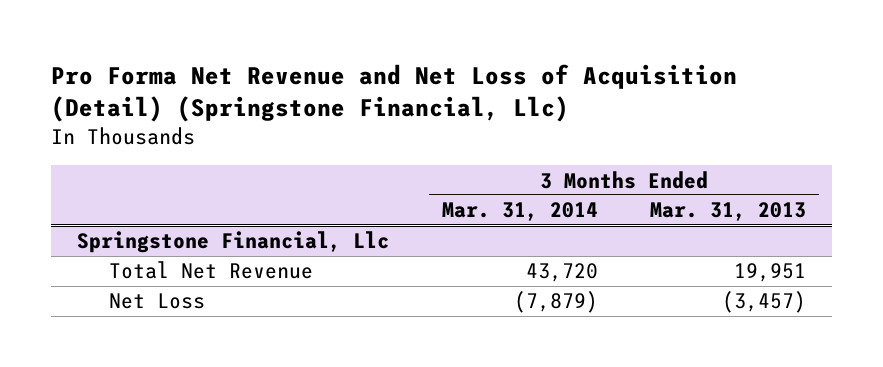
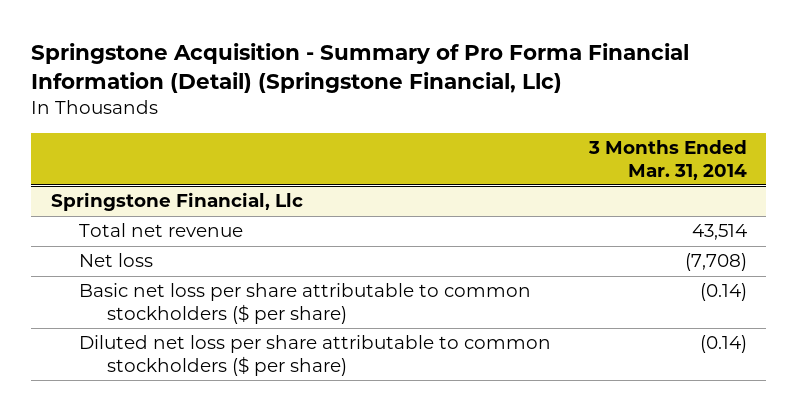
[51,63,738,123] Pro Forma Net Revenue and Net Loss of Acquisition (Detail) (Springstone Financial, Llc) -> [31,43,690,94] Springstone Acquisition - Summary of Pro Forma Financial Information (Detail) (Springstone Financial, Llc)
[650,202,807,222] Mar. 31, 2013 -> none
[108,261,313,280] Total Net Revenue -> [78,223,243,238] Total net revenue
[525,263,598,283] 43,720 -> [692,224,748,241] 43,514
[108,293,205,310] Net Loss -> [78,253,153,268] Net loss
[513,291,598,314] (7,879) -> [685,253,748,272] (7,708)
none -> [78,283,531,324] Basic net loss per share attributable to common stockholders ($ per share)
none -> [78,335,551,376] Diluted net loss per share attributable to common stockholders ($ per share)

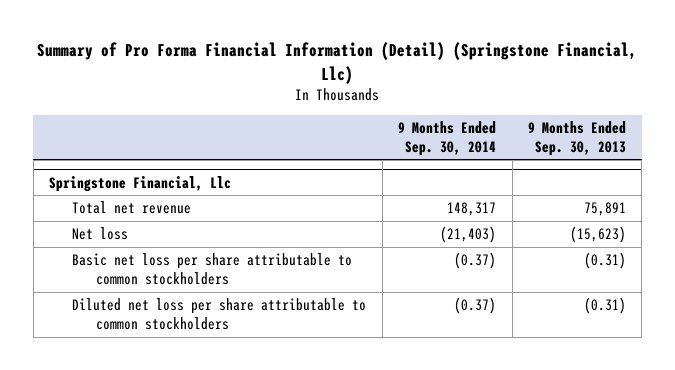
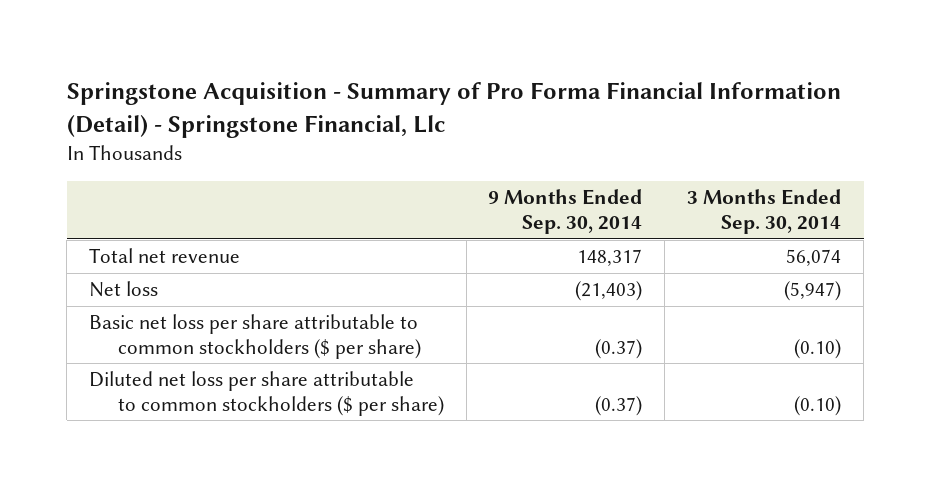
[37,42,638,84] Summary of Pro Forma Financial Information (Detail) (Springstone Financial, Llc) -> [66,82,841,138] Springstone Acquisition - Summary of Pro Forma Financial Information (Detail) - Springstone Financial, Llc
[527,121,626,156] 9 Months Ended Sep. 30, 2013 -> none
none -> [687,189,842,234] 3 Months Ended Sep. 30, 2014
[48,175,231,192] Springstone Financial, Llc -> none
[72,253,353,285] Basic net loss per share attributable to common stockholders -> [88,314,421,359] Basic net loss per share attributable to common stockholders ($ per share)
[72,298,367,330] Diluted net loss per share attributable to common stockholders -> [88,371,444,416] Diluted net loss per share attributable to common stockholders ($ per share)

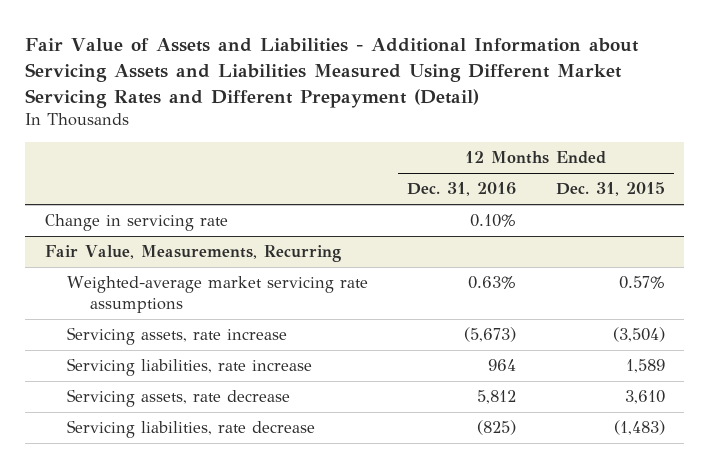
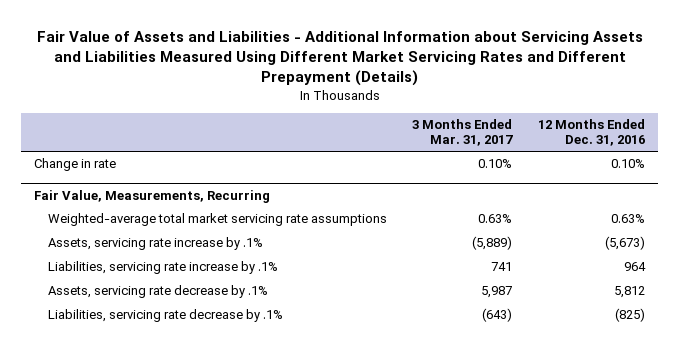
[25,37,640,108] Fair Value of Assets and Liabilities - Additional Information about Servicing Assets and Liabilities Measured Using Different Market Servicing Rates and Different Prepayment (Detail) -> [36,30,643,87] Fair Value of Assets and Liabilities - Additional Information about Servicing Assets and Liabilities Measured Using Different Market Servicing Rates and Different Prepayment (Details)
[555,182,665,197] Dec. 31, 2015 -> none
none -> [412,119,514,147] 3 Months Ended Mar. 31, 2017
[44,214,228,232] Change in servicing rate -> [34,158,117,172] Change in rate
[67,276,369,314] Weighted-average market servicing rate assumptions -> [47,213,387,227] Weighted-average total market servicing rate assumptions
[67,327,288,346] Servicing assets, rate increase -> [47,237,263,251] Assets, servicing rate increase by .1%
[67,358,313,377] Servicing liabilities, rate increase -> [47,261,278,275] Liabilities, servicing rate increase by .1%
[67,389,291,408] Servicing assets, rate decrease -> [47,285,268,299] Assets, servicing rate decrease by .1%
[67,420,316,439] Servicing liabilities, rate decrease -> [47,309,283,323] Liabilities, servicing rate decrease by .1%

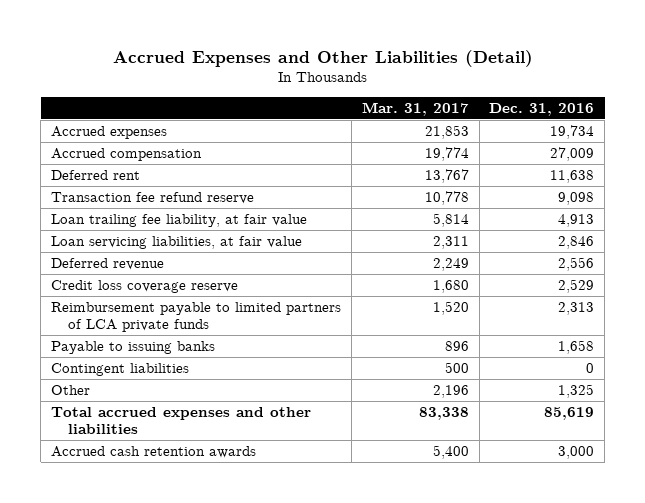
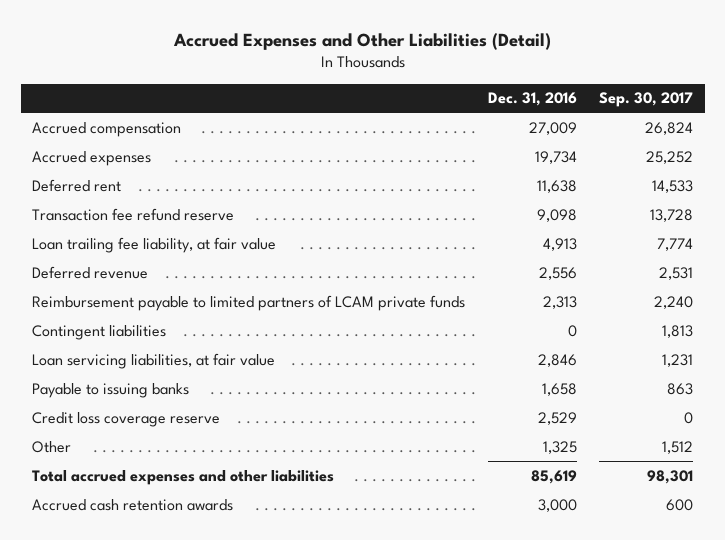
[361,101,469,116] Mar. 31, 2017 -> none
none -> [599,92,694,108] Sep. 30, 2017
[51,125,168,139] Accrued expenses -> [31,150,151,166] Accrued expenses
[51,301,342,333] Reimbursement payable to limited partners of LCA private funds -> [31,294,465,311] Reimbursement payable to limited partners of LCAM private funds
[51,235,303,249] Loan servicing liabilities, at fair value -> [31,352,275,369] Loan servicing liabilities, at fair value
[51,340,216,354] Payable to issuing banks -> [31,382,189,398] Payable to issuing banks
[51,279,239,293] Credit loss coverage reserve -> [31,411,220,427] Credit loss coverage reserve

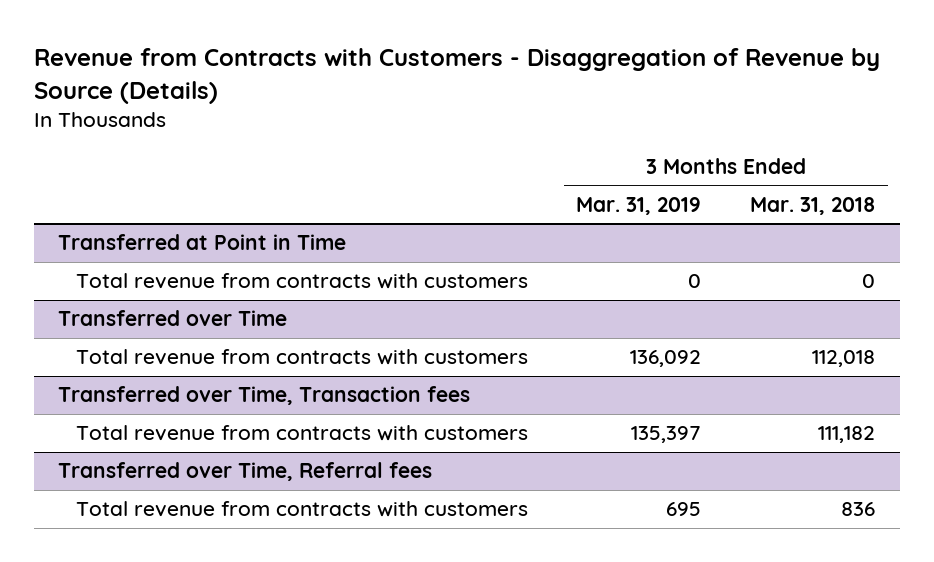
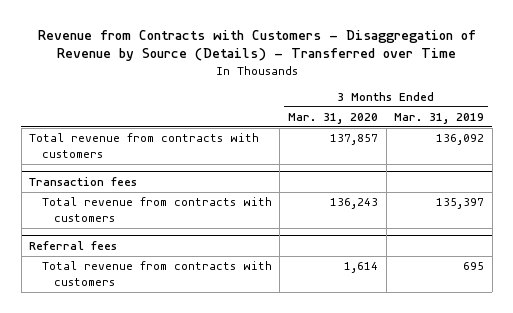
[33,48,880,104] Revenue from Contracts with Customers - Disaggregation of Revenue by Source (Details) -> [37,29,476,62] Revenue from Contracts with Customers - Disaggregation of Revenue by Source (Details) - Transferred over Time
[750,197,876,216] Mar. 31, 2018 -> none
none -> [288,112,379,124] Mar. 31, 2020
[58,234,347,251] Transferred at Point in Time -> none
[75,273,528,290] Total revenue from contracts with customers -> none
[58,310,288,327] Transferred over Time -> none
[58,386,471,406] Transferred over Time, Transaction fees -> none
none -> [29,176,138,186] Transaction fees
[58,462,433,482] Transferred over Time, Referral fees -> none
none -> [29,240,118,250] Referral fees

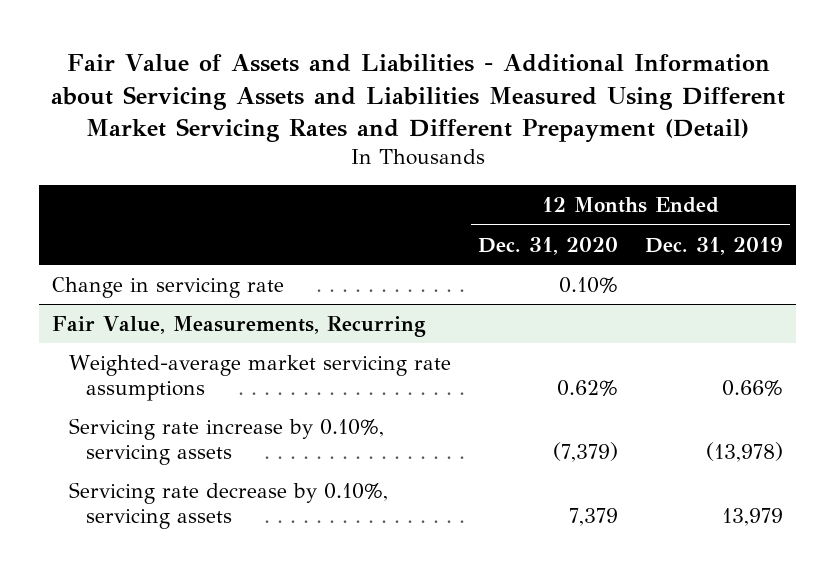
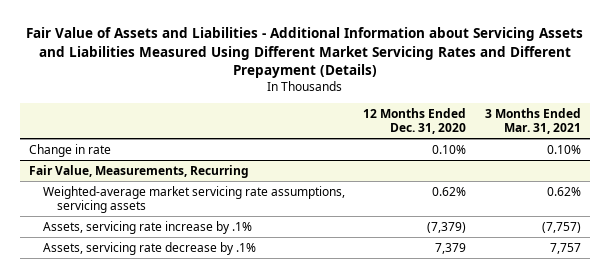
[50,54,785,144] Fair Value of Assets and Liabilities - Additional Information about Servicing Assets and Liabilities Measured Using Different Market Servicing Rates and Different Prepayment (Detail) -> [25,27,583,79] Fair Value of Assets and Liabilities - Additional Information about Servicing Assets and Liabilities Measured Using Different Market Servicing Rates and Different Prepayment (Details)
[644,236,783,255] Dec. 31, 2019 -> none
none -> [484,107,581,134] 3 Months Ended Mar. 31, 2021
[52,276,285,298] Change in servicing rate -> [29,143,112,157] Change in rate
[69,354,452,402] Weighted-average market servicing rate assumptions -> [43,185,346,213] Weighted-average market servicing rate assumptions, servicing assets
[69,417,385,466] Servicing rate increase by 0.10%, servicing assets -> [43,220,253,234] Assets, servicing rate increase by .1%
[69,481,389,530] Servicing rate decrease by 0.10%, servicing assets -> [43,241,257,255] Assets, servicing rate decrease by .1%

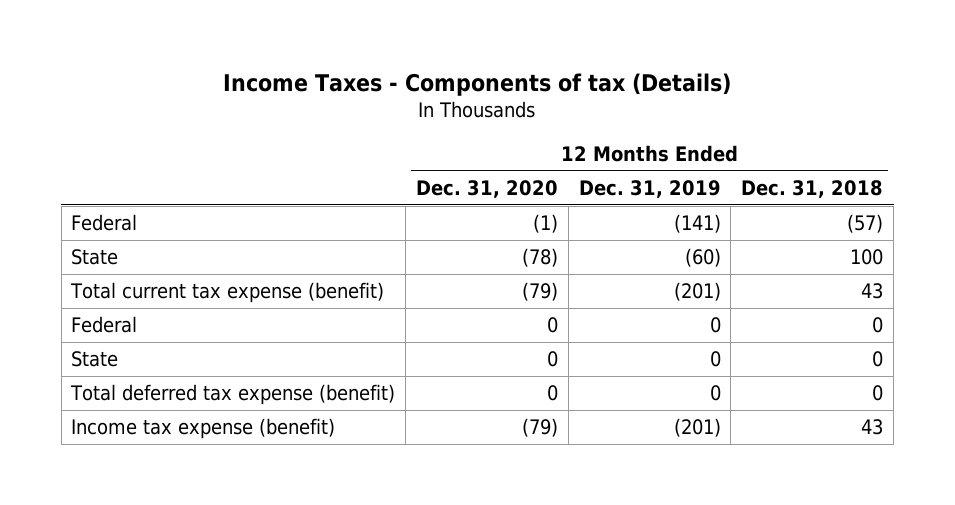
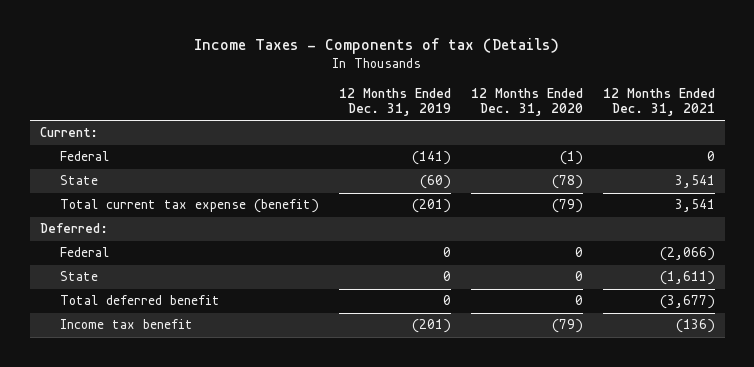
[741,179,884,198] Dec. 31, 2018 -> none
none -> [602,87,715,117] 12 Months Ended Dec. 31, 2021
none -> [39,127,98,138] Current:
none -> [39,223,108,234] Deferred:
[70,384,396,406] Total deferred tax expense (benefit) -> [59,295,220,306] Total deferred benefit
[71,418,336,440] Income tax expense (benefit) -> [59,319,193,330] Income tax benefit

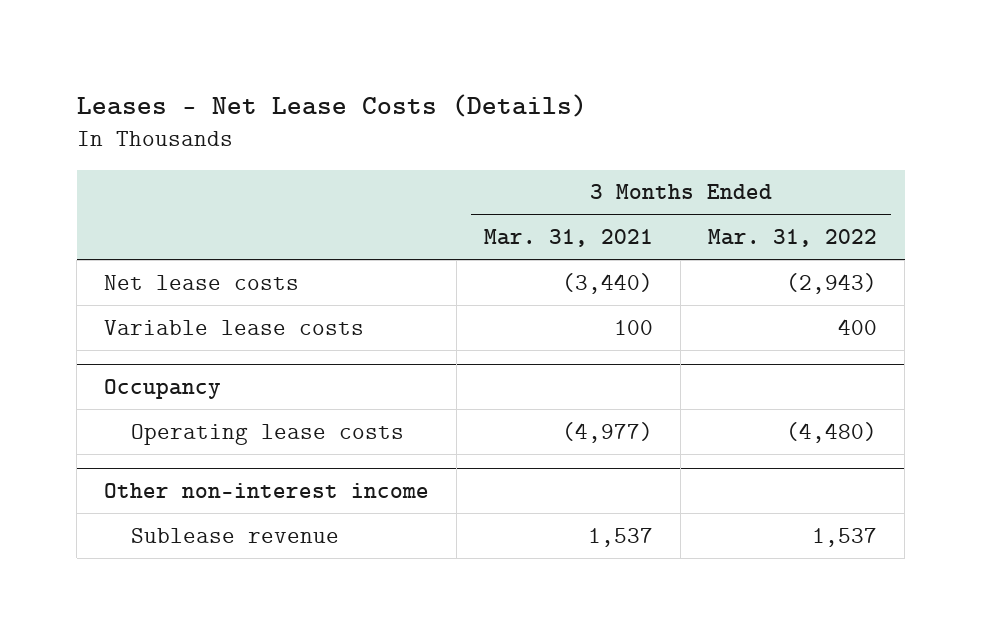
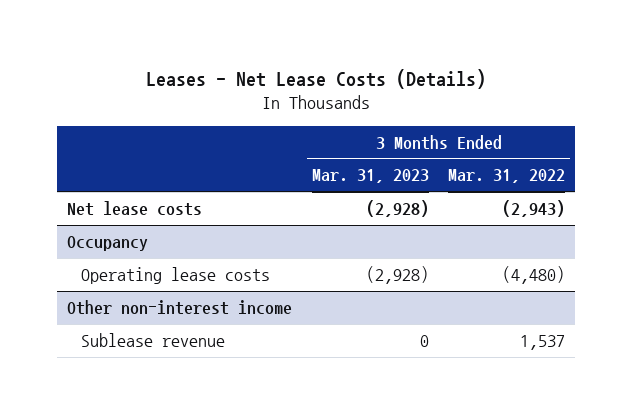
[484,229,654,248] Mar. 31, 2021 -> none
none -> [311,169,429,184] Mar. 31, 2023
[104,319,365,335] Variable lease costs -> none

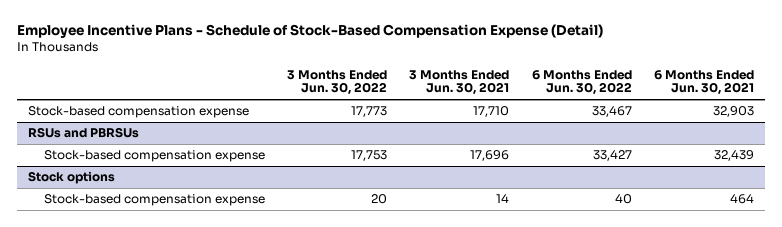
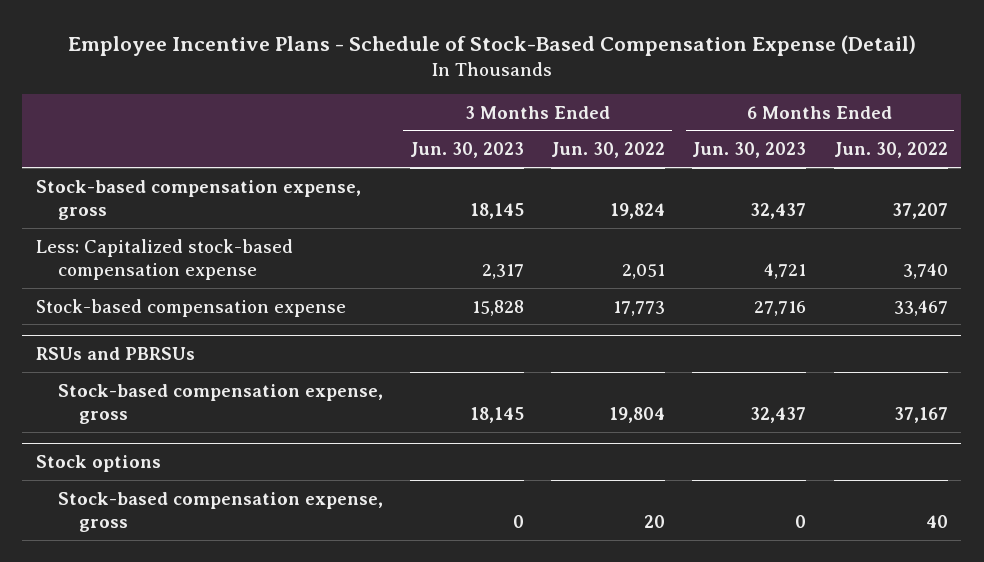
[409,69,510,96] 3 Months Ended Jun. 30, 2021 -> none
[653,69,754,96] 6 Months Ended Jun. 30, 2021 -> none
none -> [409,142,524,159] Jun. 30, 2023
none -> [692,142,807,159] Jun. 30, 2023
none -> [35,179,361,221] Stock-based compensation expense, gross
none -> [35,238,293,281] Less: Capitalized stock-based compensation expense
[43,150,265,163] Stock-based compensation expense -> [57,383,383,425] Stock-based compensation expense, gross
[350,150,387,162] 17,753 -> [609,407,666,424] 19,804
[592,150,632,162] 33,427 -> [893,407,948,424] 37,167
[43,194,265,207] Stock-based compensation expense -> [57,491,383,533] Stock-based compensation expense, gross

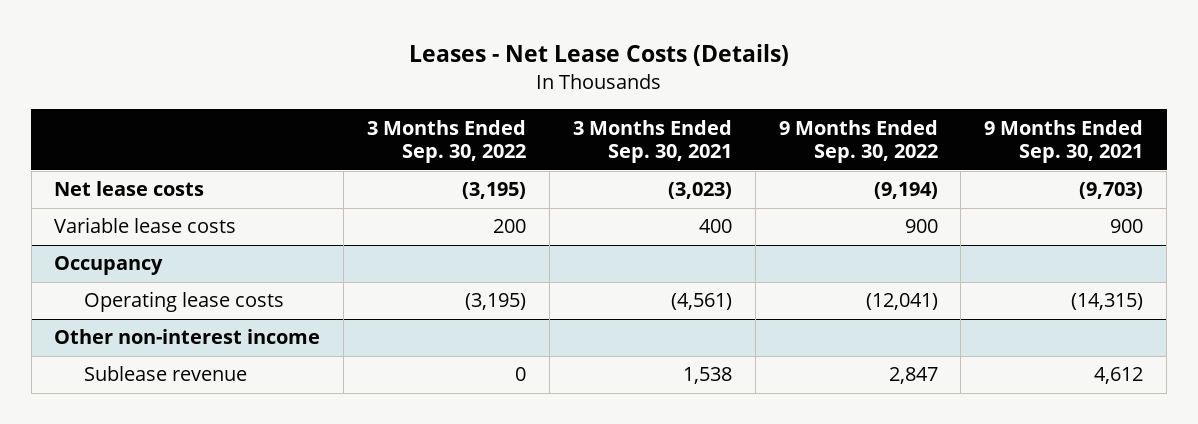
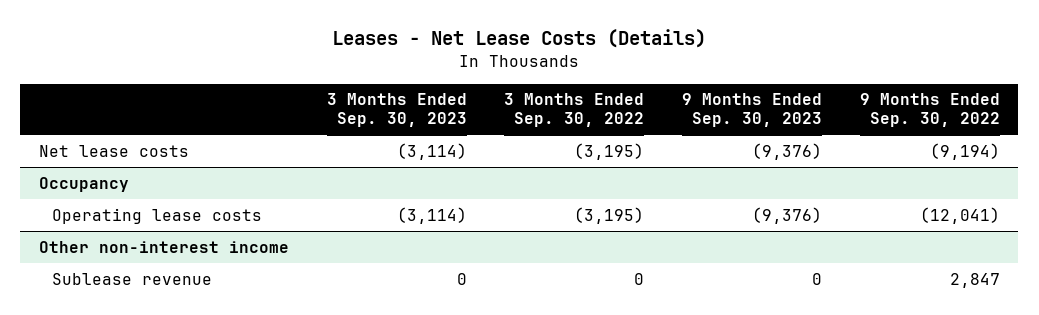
[572,119,732,164] 3 Months Ended Sep. 30, 2021 -> none
[984,119,1144,164] 9 Months Ended Sep. 30, 2021 -> none
none -> [326,93,467,128] 3 Months Ended Sep. 30, 2023
none -> [681,93,822,128] 9 Months Ended Sep. 30, 2023
[54,217,237,234] Variable lease costs -> none

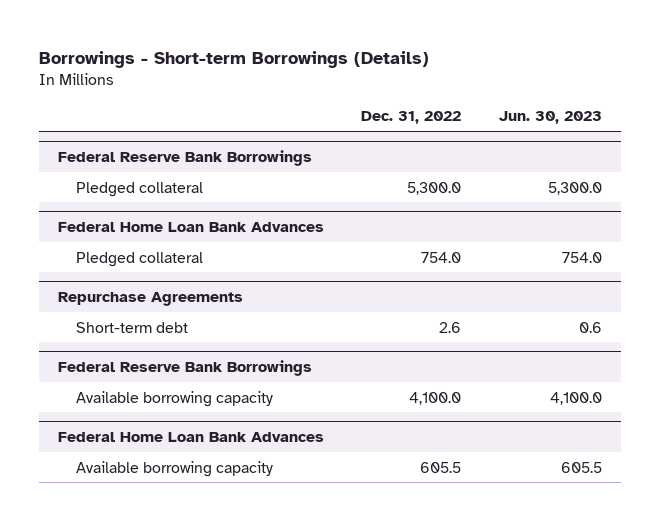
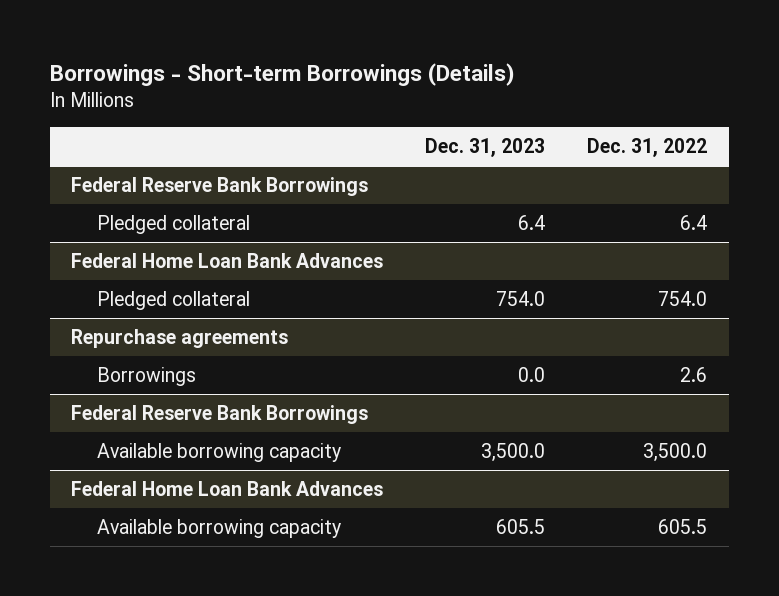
[498,111,602,125] Jun. 30, 2023 -> none
none -> [425,137,546,157] Dec. 31, 2023
[407,181,462,195] 5,300.0 -> [680,215,708,231] 6.4
[57,292,243,307] Repurchase Agreements -> [71,329,289,349] Repurchase agreements
[76,321,189,333] Short-term debt -> [96,367,196,387] Borrowings
[409,391,462,405] 4,100.0 -> [643,443,708,463] 3,500.0

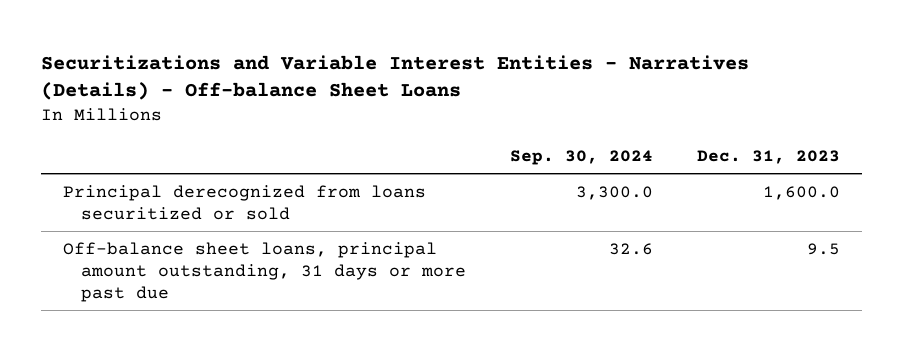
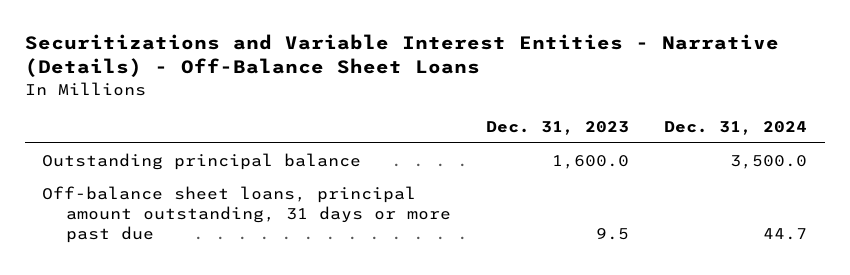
[41,54,750,101] Securitizations and Variable Interest Entities - Narratives (Details) - Off-balance Sheet Loans -> [24,34,779,78] Securitizations and Variable Interest Entities - Narrative (Details) - Off-Balance Sheet Loans
[510,149,654,165] Sep. 30, 2024 -> none
none -> [664,121,808,136] Dec. 31, 2024
[62,184,426,220] Principal derecognized from loans securitized or sold -> [42,152,362,170] Outstanding principal balance

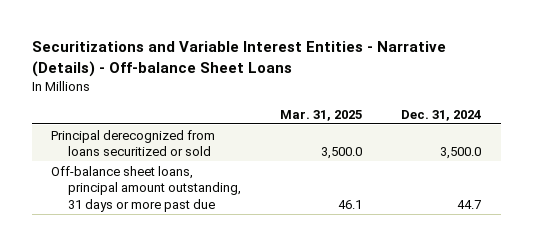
[24,34,779,78] Securitizations and Variable Interest Entities - Narrative (Details) - Off-Balance Sheet Loans -> [31,41,446,77] Securitizations and Variable Interest Entities - Narrative (Details) - Off-balance Sheet Loans
[486,121,630,136] Dec. 31, 2023 -> none
none -> [280,109,363,121] Mar. 31, 2025
[42,152,362,170] Outstanding principal balance -> [51,129,216,157] Principal derecognized from loans securitized or sold

